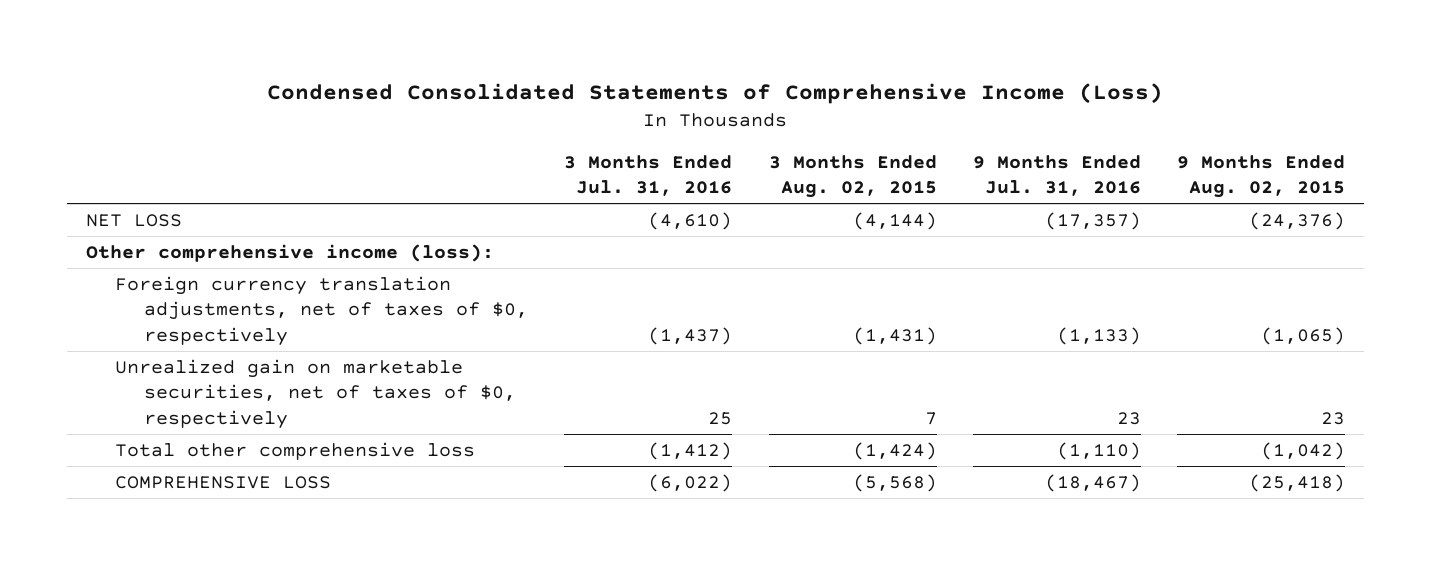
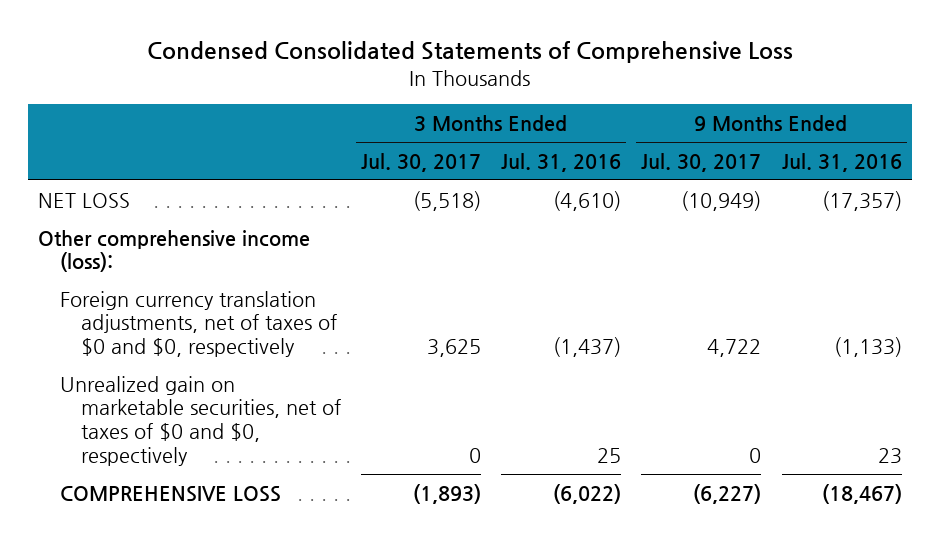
[267,82,1164,104] Condensed Consolidated Statements of Comprehensive Income (Loss) -> [146,41,793,64] Condensed Consolidated Statements of Comprehensive Loss
[768,154,937,199] 3 Months Ended Aug. 02, 2015 -> none
[1177,154,1346,199] 9 Months Ended Aug. 02, 2015 -> none
none -> [361,152,482,172] Jul. 30, 2017
none -> [641,152,762,172] Jul. 30, 2017
[114,441,475,460] Total other comprehensive loss -> none
[114,275,529,347] Foreign currency translation adjustments, net of taxes of $0, respectively -> [59,290,338,358] Foreign currency translation adjustments, net of taxes of $0 and $0, respectively
[114,358,517,430] Unrealized gain on marketable securities, net of taxes of $0, respectively -> [59,375,342,466] Unrealized gain on marketable securities, net of taxes of $0 and $0, respectively

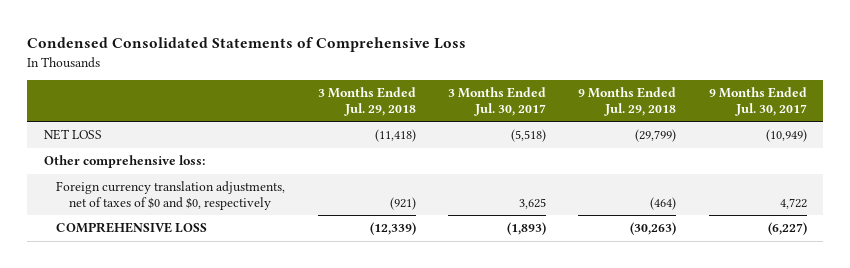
[501,152,622,172] Jul. 31, 2016 -> none
[781,152,902,172] Jul. 31, 2016 -> none
none -> [317,87,416,116] 3 Months Ended Jul. 29, 2018
none -> [578,87,677,116] 9 Months Ended Jul. 29, 2018
[37,229,310,273] Other comprehensive income (loss): -> [43,155,205,169] Other comprehensive loss:
[59,375,342,466] Unrealized gain on marketable securities, net of taxes of $0 and $0, respectively -> none

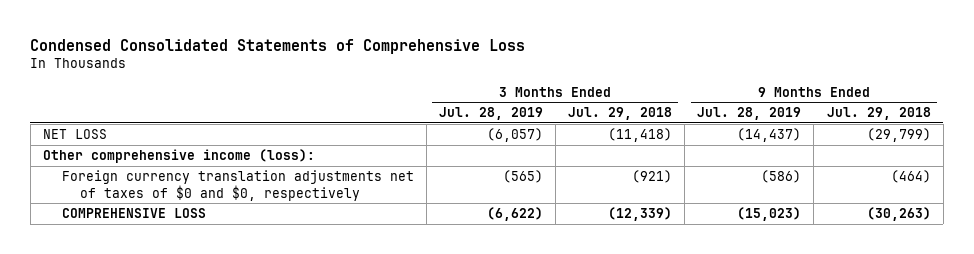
[447,87,546,116] 3 Months Ended Jul. 30, 2017 -> none
[708,87,807,116] 9 Months Ended Jul. 30, 2017 -> none
none -> [438,107,543,121] Jul. 28, 2019
none -> [697,107,802,121] Jul. 28, 2019
[43,155,205,169] Other comprehensive loss: -> [42,149,315,164] Other comprehensive income (loss):
[56,181,286,210] Foreign currency translation adjustments, net of taxes of $0 and $0, respectively -> [61,170,414,201] Foreign currency translation adjustments net of taxes of $0 and $0, respectively

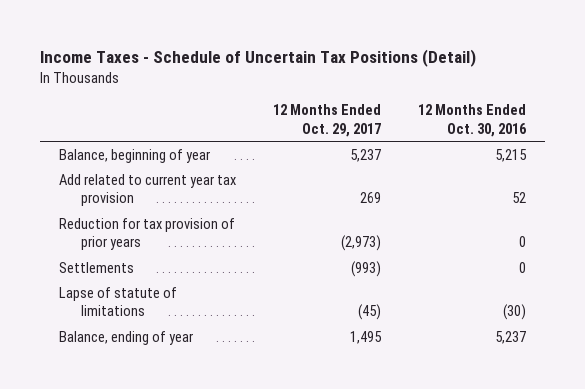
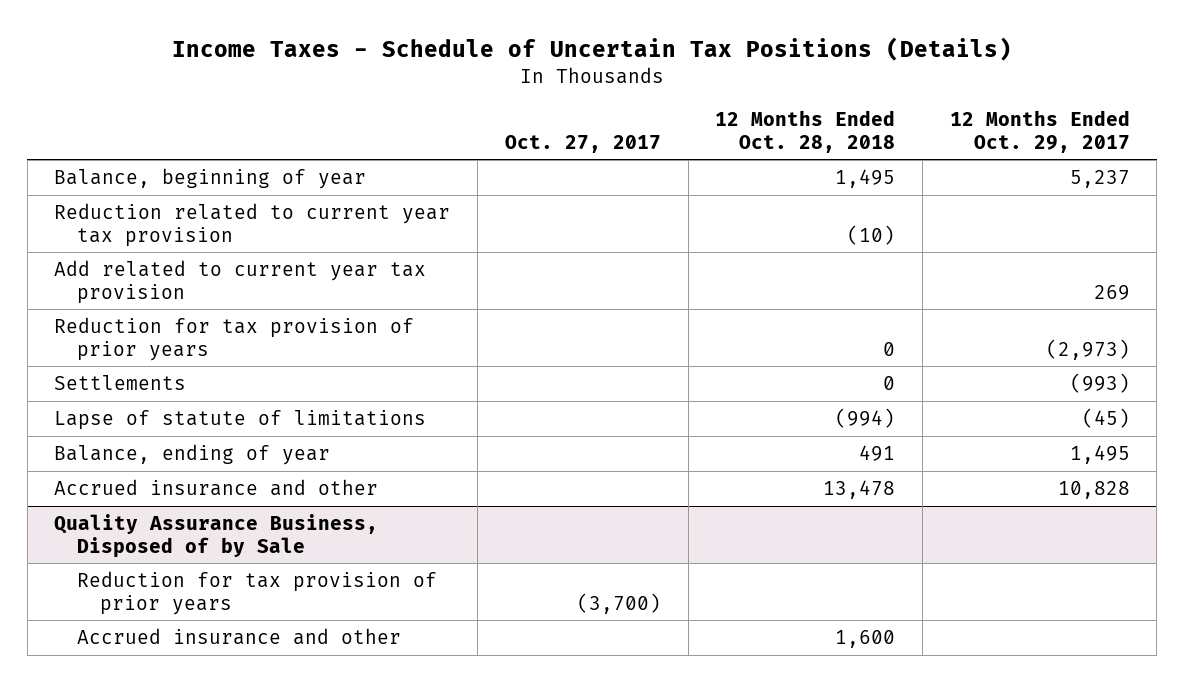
[40,49,477,68] Income Taxes - Schedule of Uncertain Tax Positions (Detail) -> [172,36,1013,61] Income Taxes - Schedule of Uncertain Tax Positions (Details)
[418,104,528,137] 12 Months Ended Oct. 30, 2016 -> none
none -> [504,134,661,153] Oct. 27, 2017
none -> [715,110,896,153] 12 Months Ended Oct. 28, 2018
none -> [54,203,451,247] Reduction related to current year tax provision
none -> [54,479,379,497] Accrued insurance and other
none -> [54,514,379,558] Quality Assurance Business, Disposed of by Sale
none -> [77,571,438,615] Reduction for tax provision of prior years
none -> [77,628,402,646] Accrued insurance and other

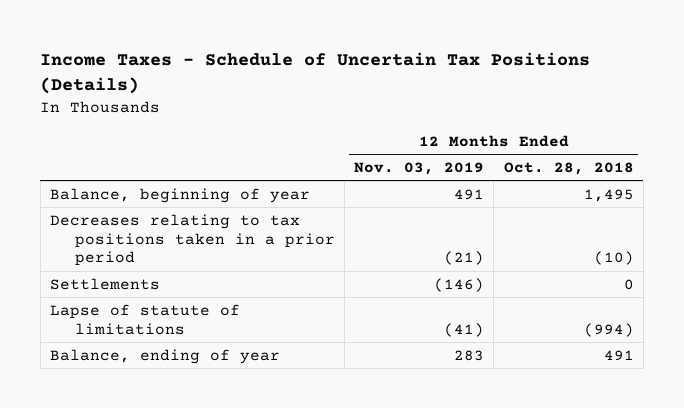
[504,134,661,153] Oct. 27, 2017 -> none
[949,110,1130,153] 12 Months Ended Oct. 29, 2017 -> none
none -> [354,161,485,175] Nov. 03, 2019
[54,260,427,304] Add related to current year tax provision -> none
[54,317,415,361] Reduction for tax provision of prior years -> none
[54,203,451,247] Reduction related to current year tax provision -> [49,213,335,267] Decreases relating to tax positions taken in a prior period
[54,479,379,497] Accrued insurance and other -> none
[54,514,379,558] Quality Assurance Business, Disposed of by Sale -> none
[77,571,438,615] Reduction for tax provision of prior years -> none
[77,628,402,646] Accrued insurance and other -> none

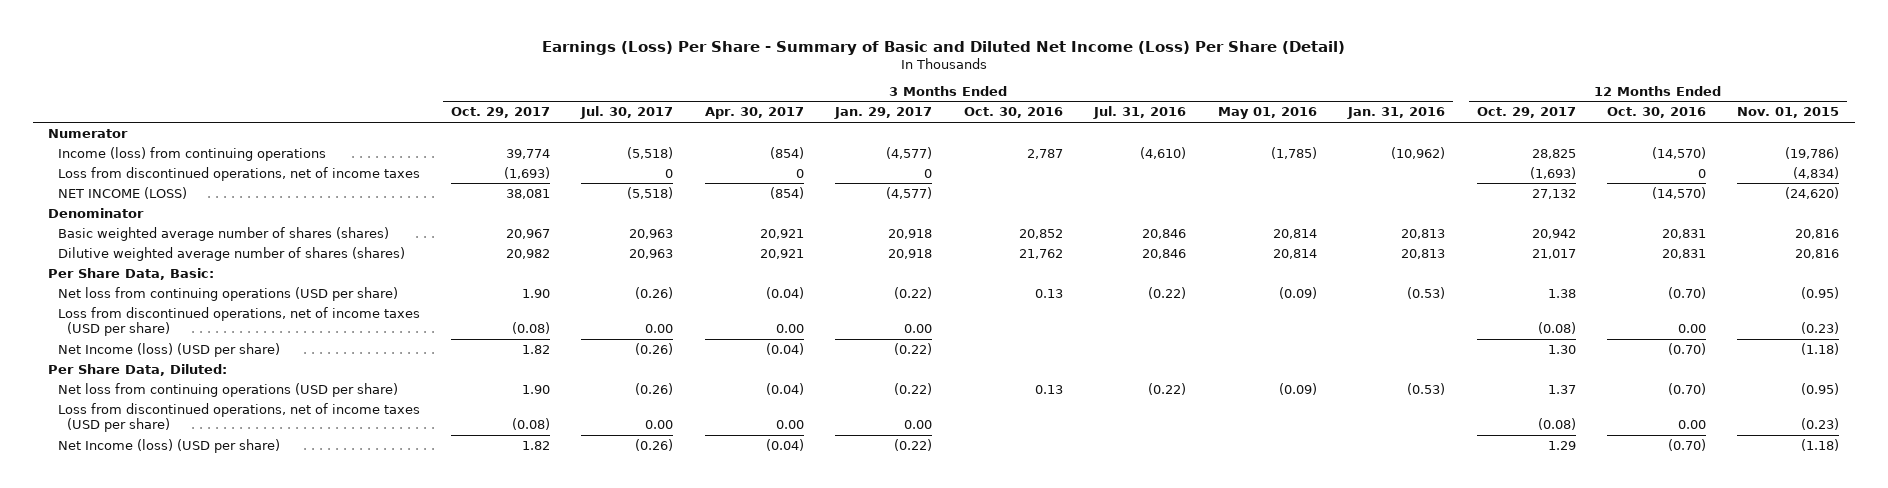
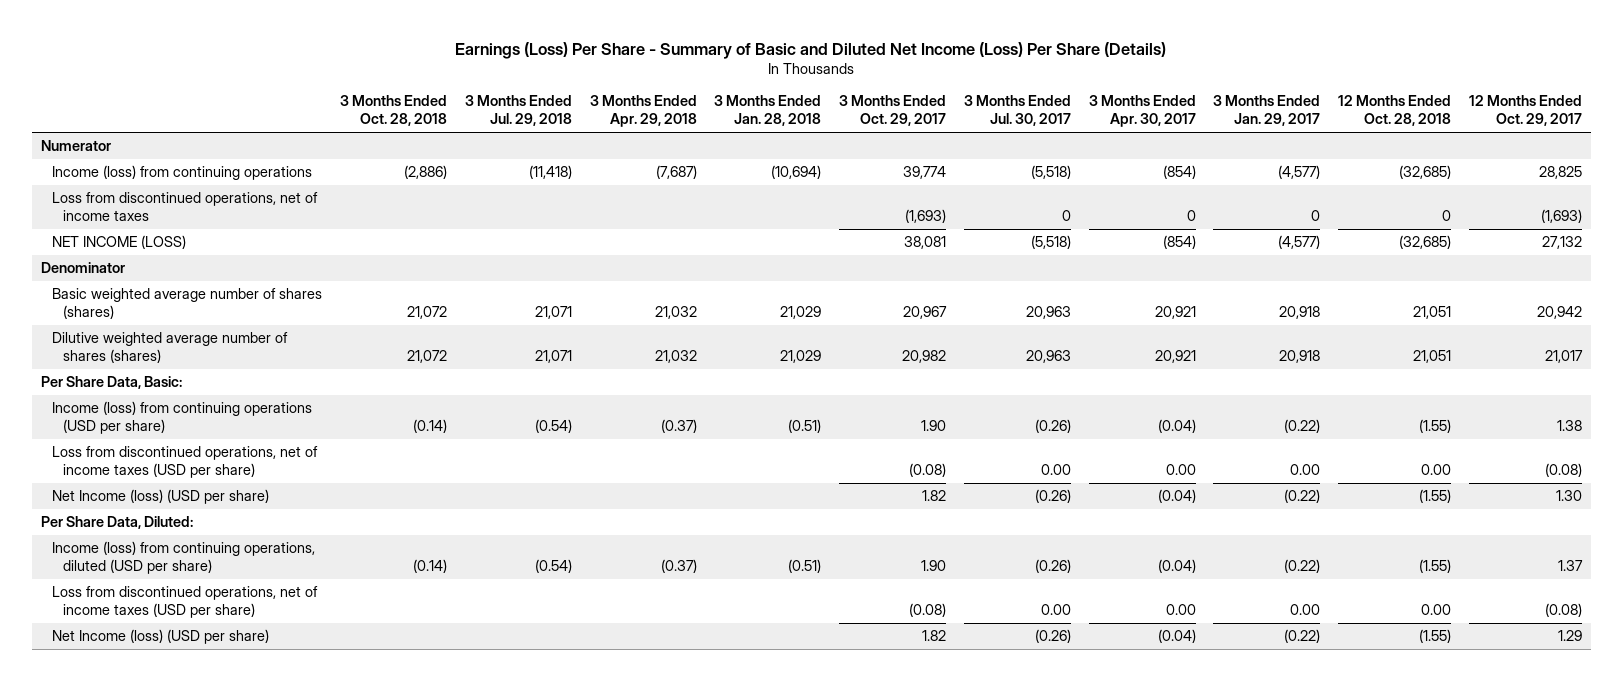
[541,40,1345,55] Earnings (Loss) Per Share - Summary of Basic and Diluted Net Income (Loss) Per Share (Detail) -> [455,41,1167,59] Earnings (Loss) Per Share - Summary of Basic and Diluted Net Income (Loss) Per Share (Details)
[963,107,1063,119] Oct. 30, 2016 -> none
[1093,106,1187,120] Jul. 31, 2016 -> none
[1217,107,1317,120] May 01, 2016 -> none
[1347,107,1446,120] Jan. 31, 2016 -> none
[1606,107,1706,119] Oct. 30, 2016 -> none
[1737,107,1840,119] Nov. 01, 2015 -> none
none -> [339,95,447,127] 3 Months Ended Oct. 28, 2018
none -> [464,95,572,127] 3 Months Ended Jul. 29, 2018
none -> [589,95,697,128] 3 Months Ended Apr. 29, 2018
none -> [714,95,822,127] 3 Months Ended Jan. 28, 2018
none -> [1338,95,1452,127] 12 Months Ended Oct. 28, 2018
[57,286,398,301] Net loss from continuing operations (USD per share) -> [52,401,313,435] Income (loss) from continuing operations (USD per share)
[57,382,398,397] Net loss from continuing operations (USD per share) -> [52,541,316,575] Income (loss) from continuing operations, diluted (USD per share)

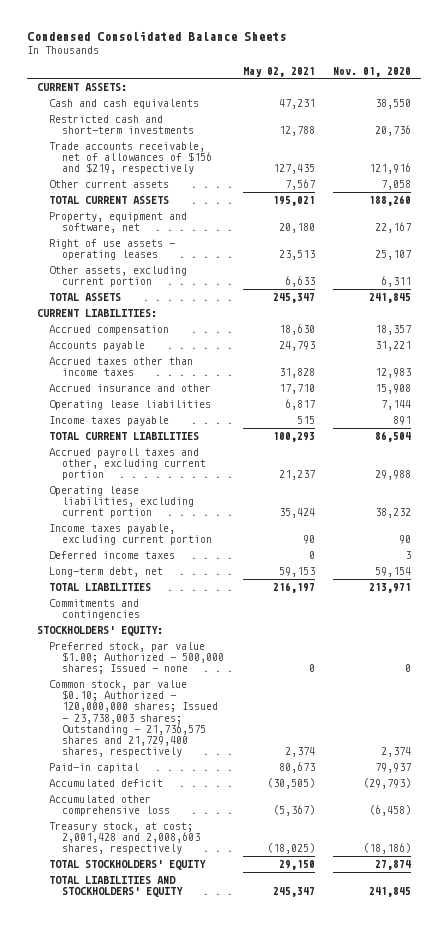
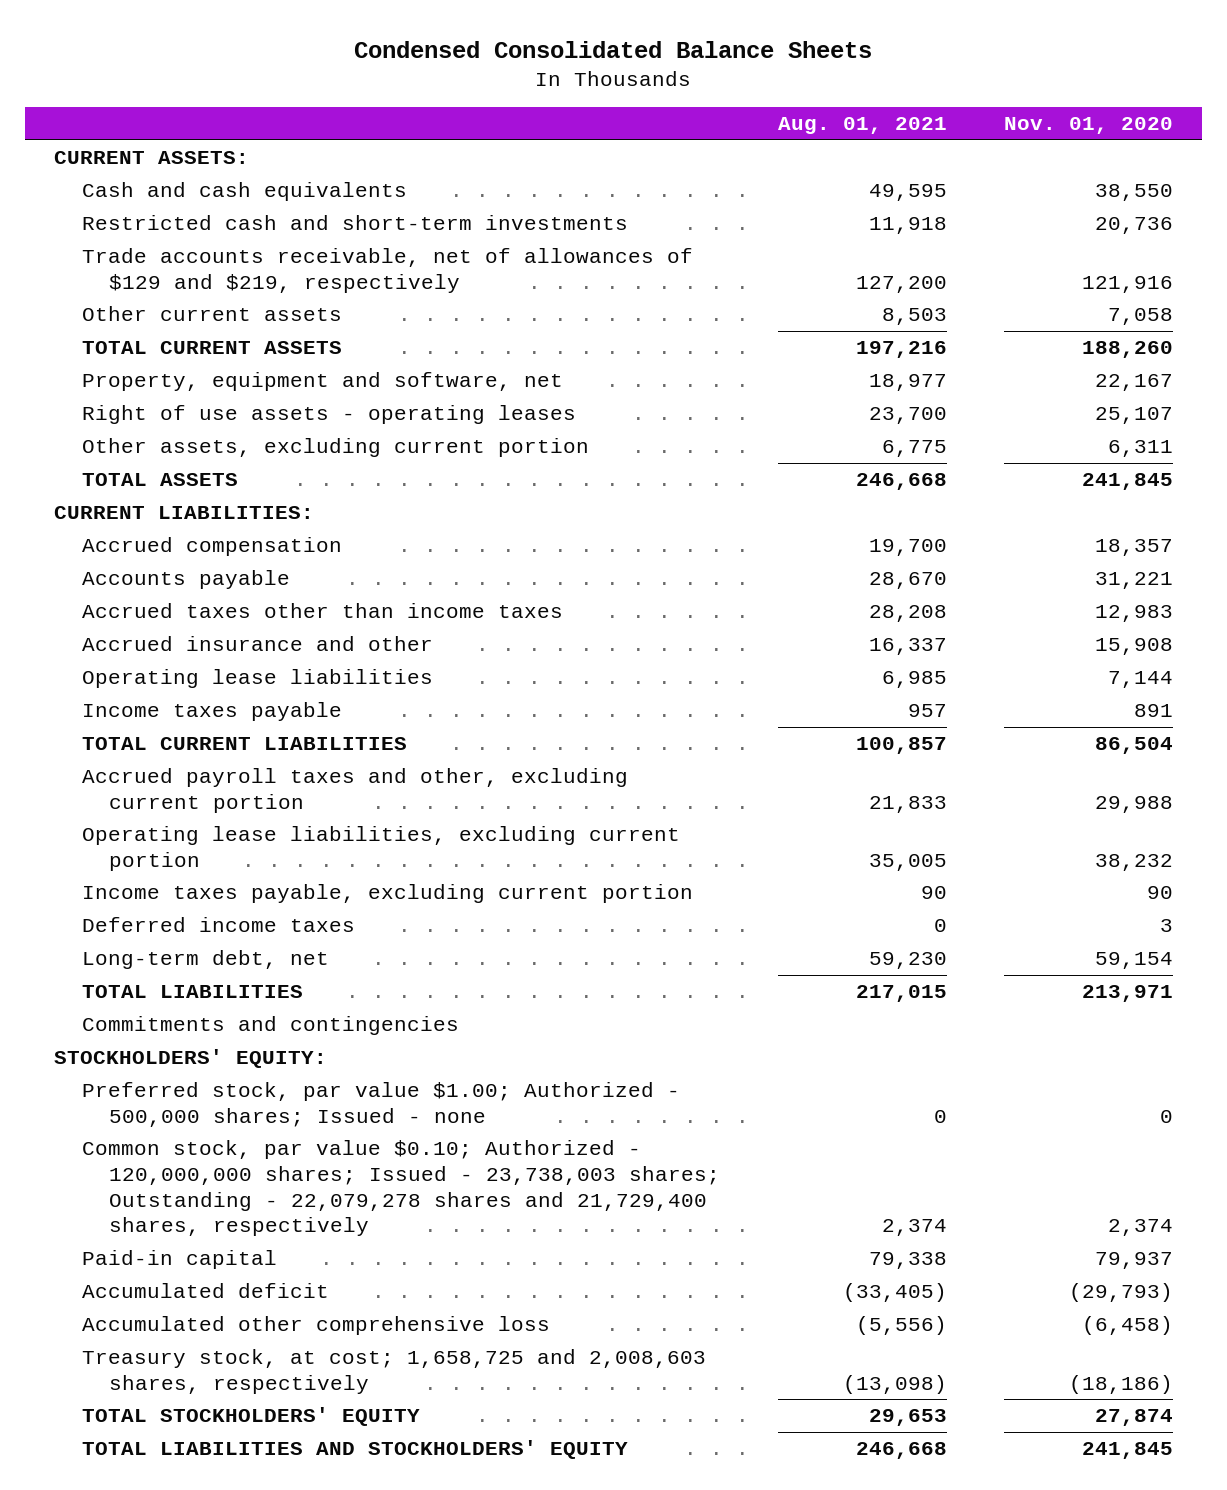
[242,66,315,77] May 02, 2021 -> none
none -> [777,117,947,135] Aug. 01, 2021
[49,142,213,175] Trade accounts receivable, net of allowances of $156 and $219, respectively -> [81,248,693,293] Trade accounts receivable, net of allowances of $129 and $219, respectively
[49,680,219,758] Common stock, par value $0.10; Authorized - 120,000,000 shares; Issued - 23,738,003 shares; Outstanding - 21,736,575 shares and 21,729,400 shares, respectively -> [81,1140,721,1237] Common stock, par value $0.10; Authorized - 120,000,000 shares; Issued - 23,738,003 shares; Outstanding - 22,079,278 shares and 21,729,400 shares, respectively
[49,822,201,855] Treasury stock, at cost; 2,001,428 and 2,008,603 shares, respectively -> [81,1349,706,1394] Treasury stock, at cost; 1,658,725 and 2,008,603 shares, respectively

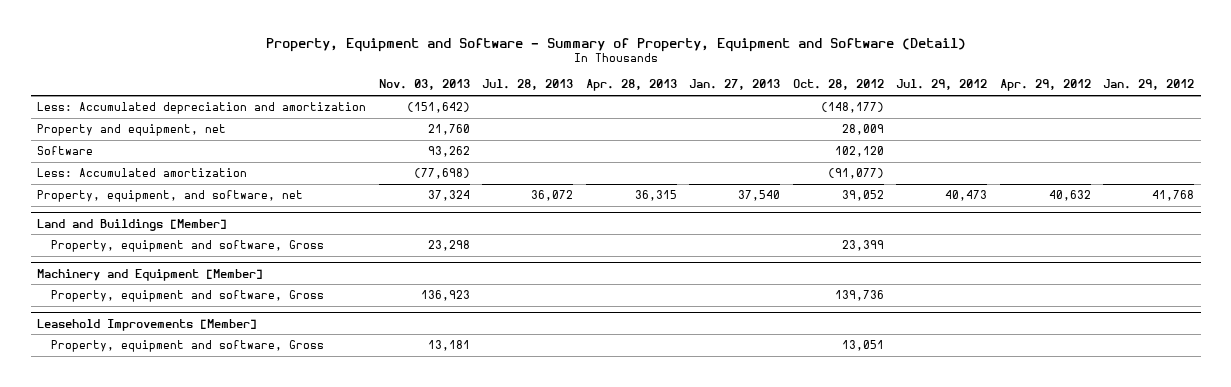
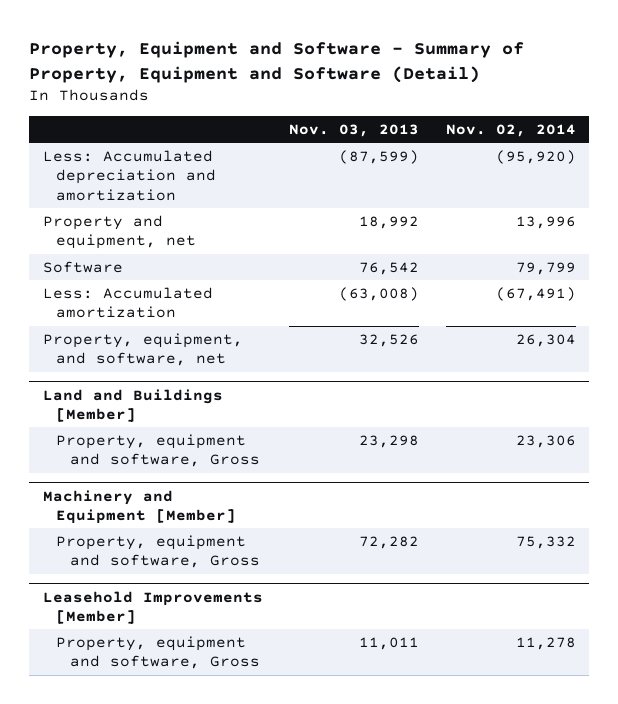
[482,79,574,91] Jul. 28, 2013 -> none
[585,79,677,92] Apr. 28, 2013 -> none
[689,79,781,91] Jan. 27, 2013 -> none
[792,79,884,91] Oct. 28, 2012 -> none
[896,79,988,91] Jul. 29, 2012 -> none
[999,79,1091,92] Apr. 29, 2012 -> none
[1103,79,1195,91] Jan. 29, 2012 -> none
none -> [445,124,576,138] Nov. 02, 2014
[406,102,470,114] (151,642) -> [339,149,420,164] (87,599)
[427,124,470,136] 21,760 -> [359,215,420,229] 18,992
[427,146,470,158] 93,262 -> [359,261,420,275] 76,542
[413,168,470,180] (77,698) -> [339,286,420,301] (63,008)
[427,190,470,202] 37,324 -> [359,333,420,347] 32,526
[420,290,470,302] 136,923 -> [359,535,420,549] 72,282
[427,340,470,352] 13,181 -> [359,636,420,650] 11,011

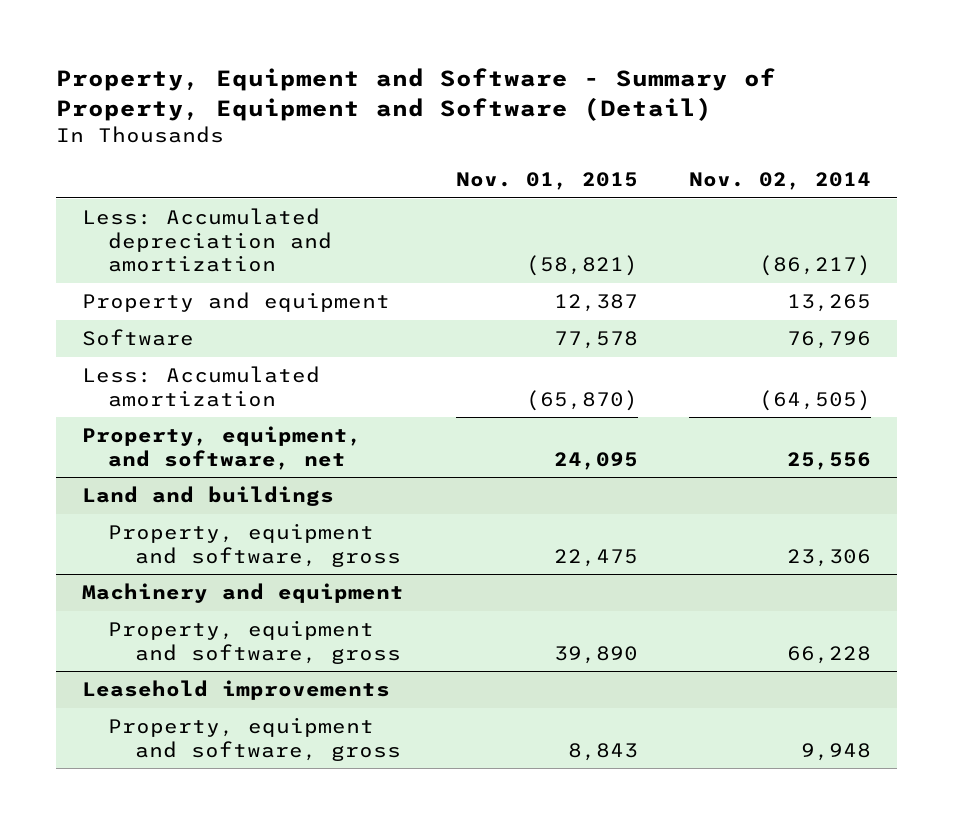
[289,124,420,138] Nov. 03, 2013 -> none
none -> [455,172,638,191] Nov. 01, 2015
[495,149,576,164] (95,920) -> [759,255,872,277] (86,217)
[42,214,197,250] Property and equipment, net -> [81,292,390,313] Property and equipment
[515,215,576,229] 13,996 -> [787,294,872,313] 13,265
[515,261,576,275] 79,799 -> [787,331,872,350] 76,796
[495,286,576,301] (67,491) -> [759,389,872,411] (64,505)
[515,333,576,347] 26,304 -> [787,451,872,470] 25,556
[42,388,223,422] Land and Buildings [Member] -> [81,486,334,507] Land and buildings
[56,433,260,468] Property, equipment and software, Gross -> [108,523,401,567] Property, equipment and software, gross
[42,489,237,524] Machinery and Equipment [Member] -> [81,583,404,604] Machinery and equipment
[56,534,260,569] Property, equipment and software, Gross -> [108,620,401,664] Property, equipment and software, gross
[515,535,576,549] 75,332 -> [787,645,872,664] 66,228
[42,590,263,624] Leasehold Improvements [Member] -> [81,680,390,701] Leasehold improvements
[56,635,260,670] Property, equipment and software, Gross -> [108,717,401,761] Property, equipment and software, gross
[515,636,576,650] 11,278 -> [801,742,872,761] 9,948

